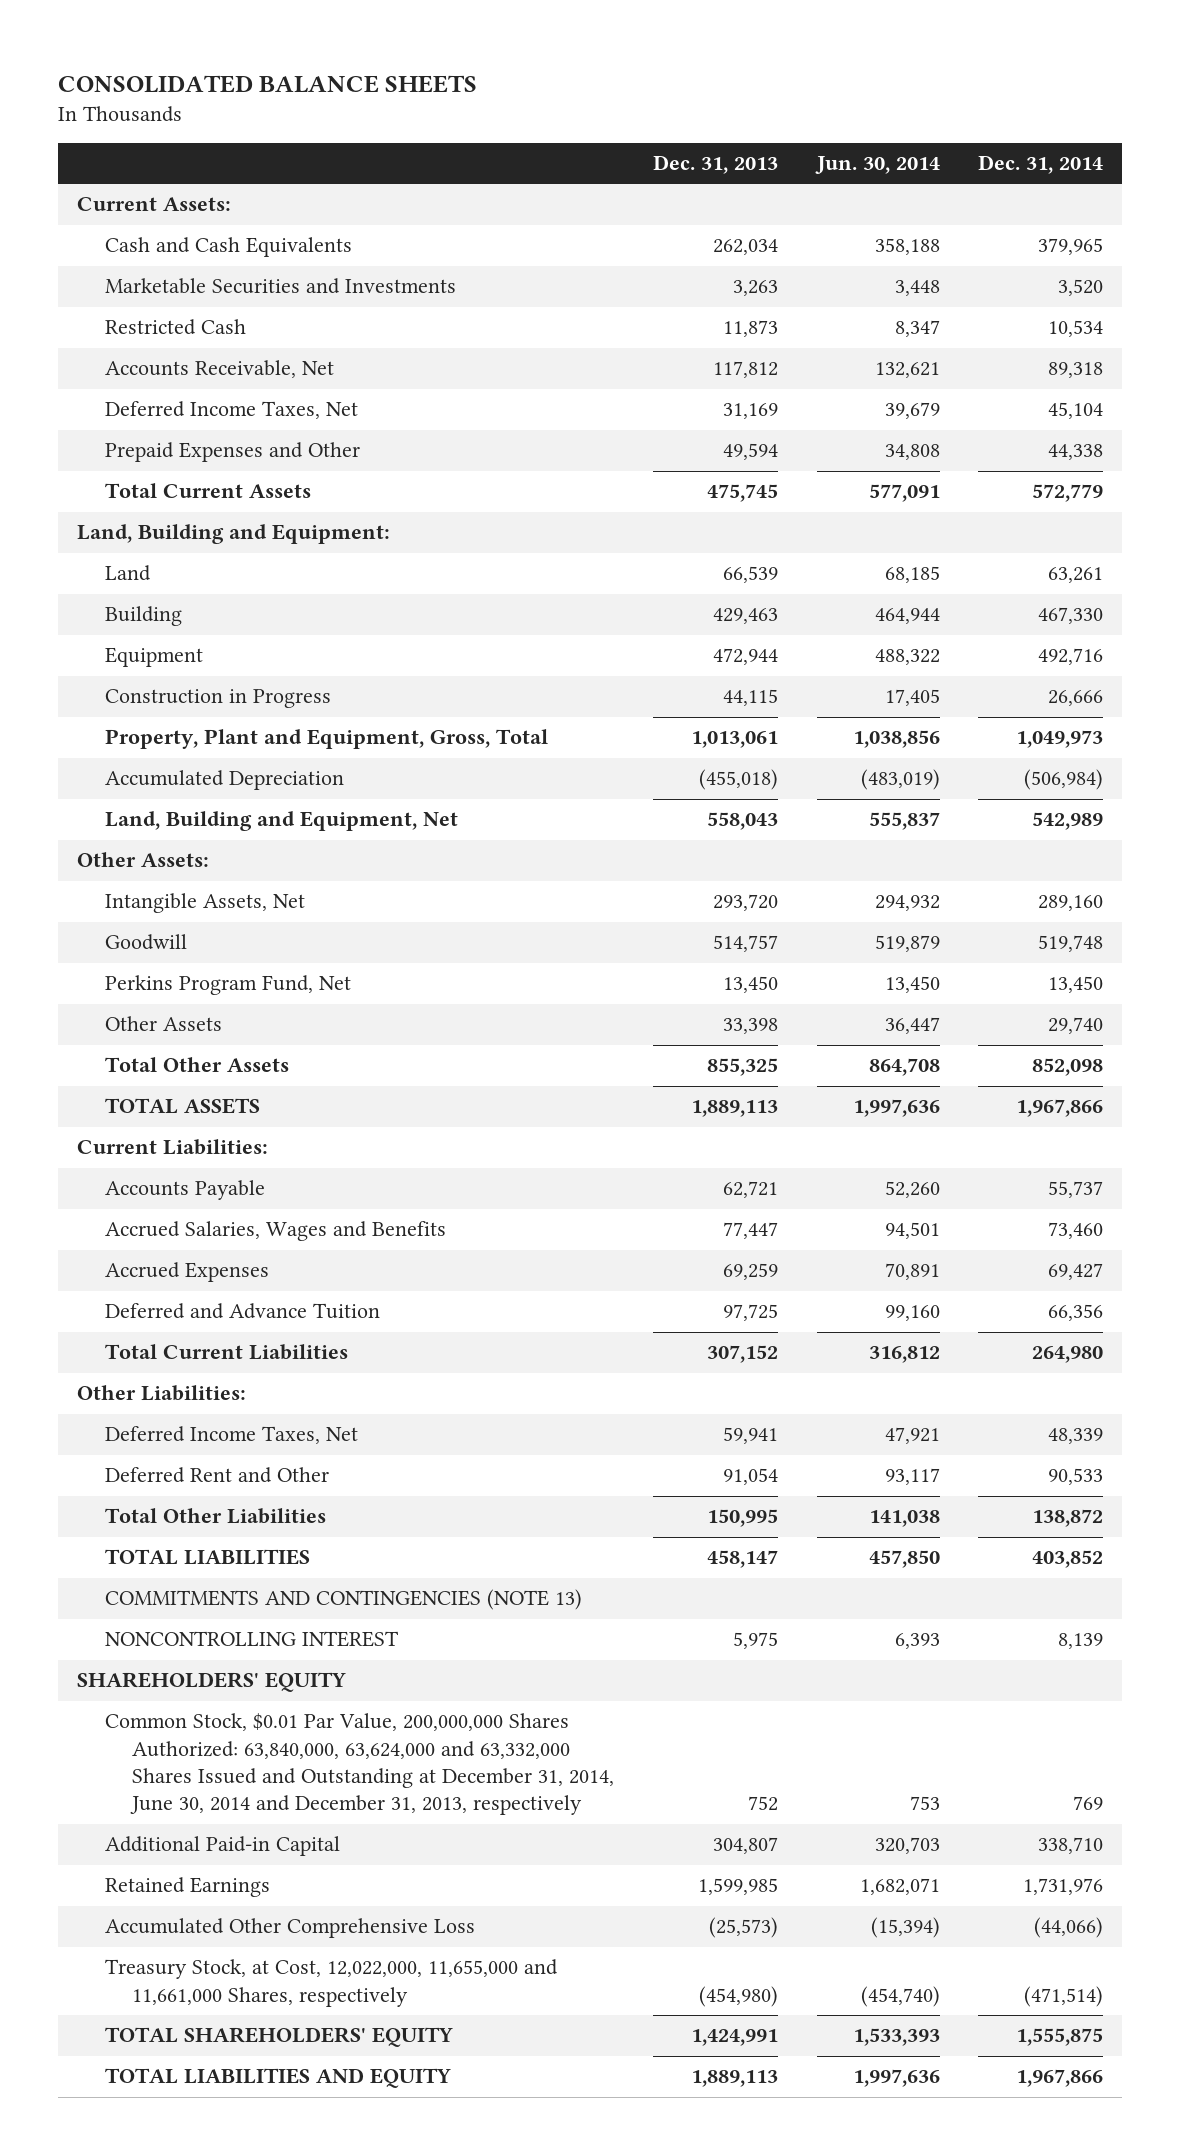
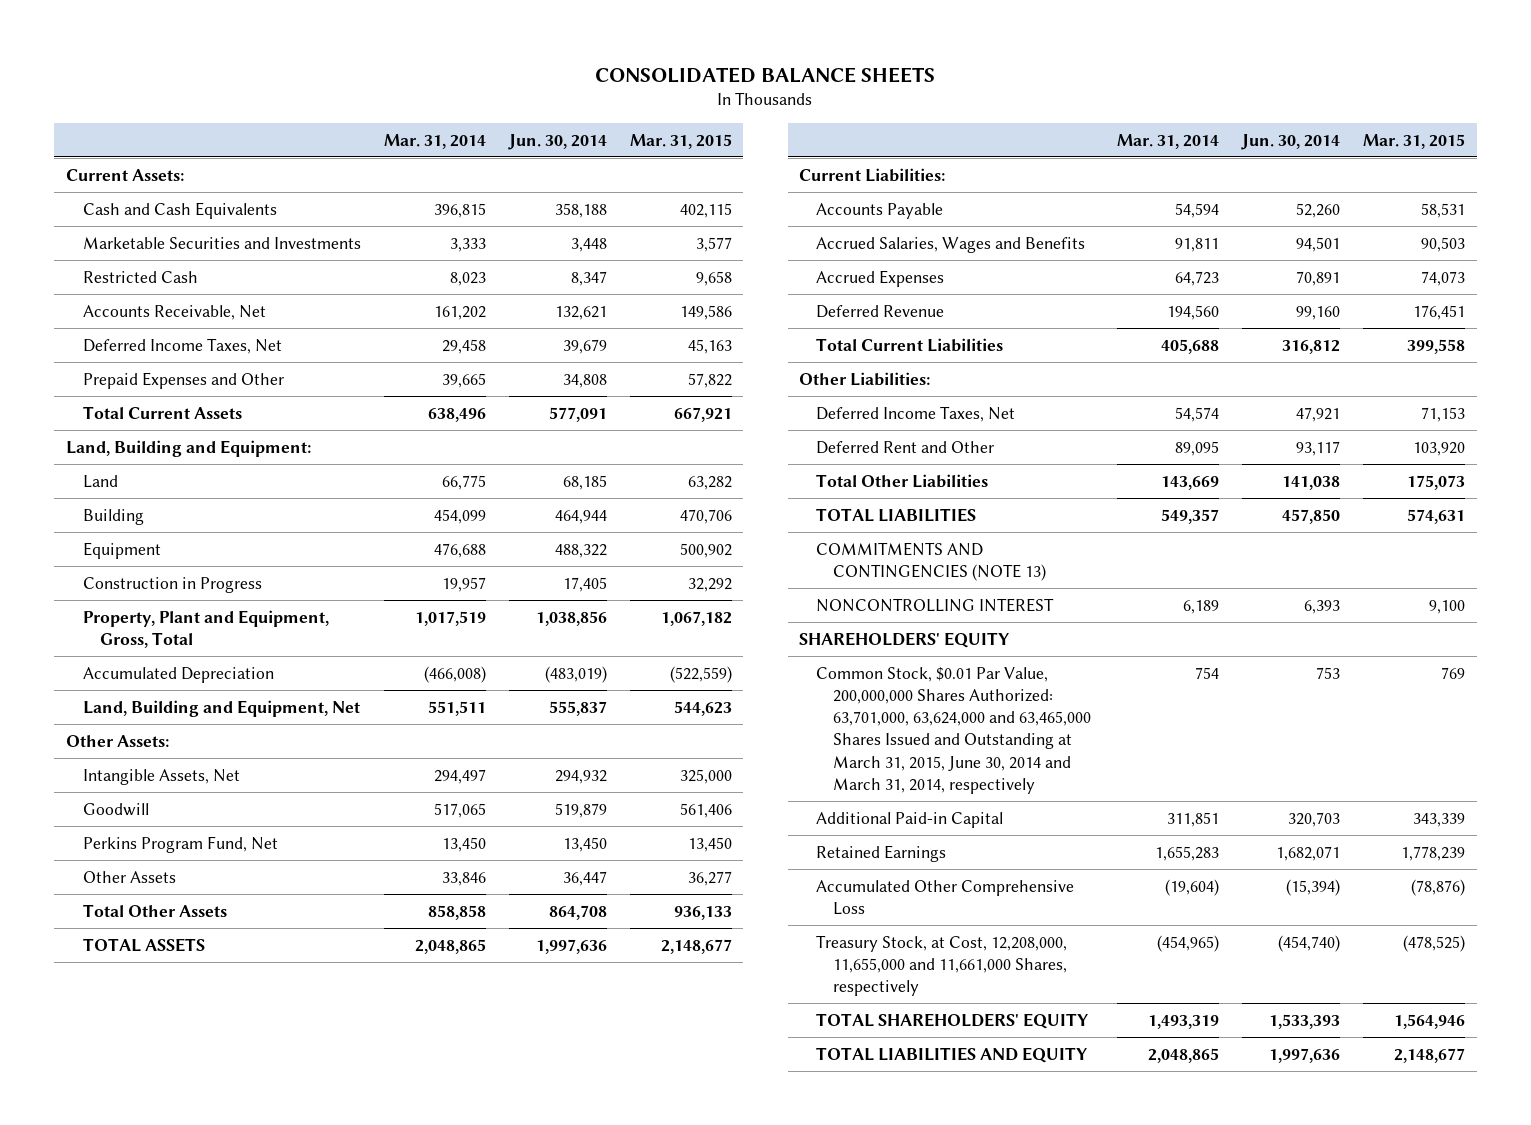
[652,155,778,175] Dec. 31, 2013 -> none
[978,155,1104,175] Dec. 31, 2014 -> none
none -> [383,133,486,149] Mar. 31, 2014
none -> [629,133,732,149] Mar. 31, 2015
[104,1303,380,1320] Deferred and Advance Tuition -> [816,304,945,318] Deferred Revenue
[104,1713,615,1816] Common Stock, $0.01 Par Value, 200,000,000 Shares Authorized: 63,840,000, 63,624,000 and 63,332,000 Shares Issued and Outstanding at December 31, 2014, June 30, 2014 and December 31, 2013, respectively -> [816,666,1092,794] Common Stock, $0.01 Par Value, 200,000,000 Shares Authorized: 63,701,000, 63,624,000 and 63,465,000 Shares Issued and Outstanding at March 31, 2015, June 30, 2014 and March 31, 2014, respectively
[104,1959,558,2007] Treasury Stock, at Cost, 12,022,000, 11,655,000 and 11,661,000 Shares, respectively -> [816,934,1068,997] Treasury Stock, at Cost, 12,208,000, 11,655,000 and 11,661,000 Shares, respectively

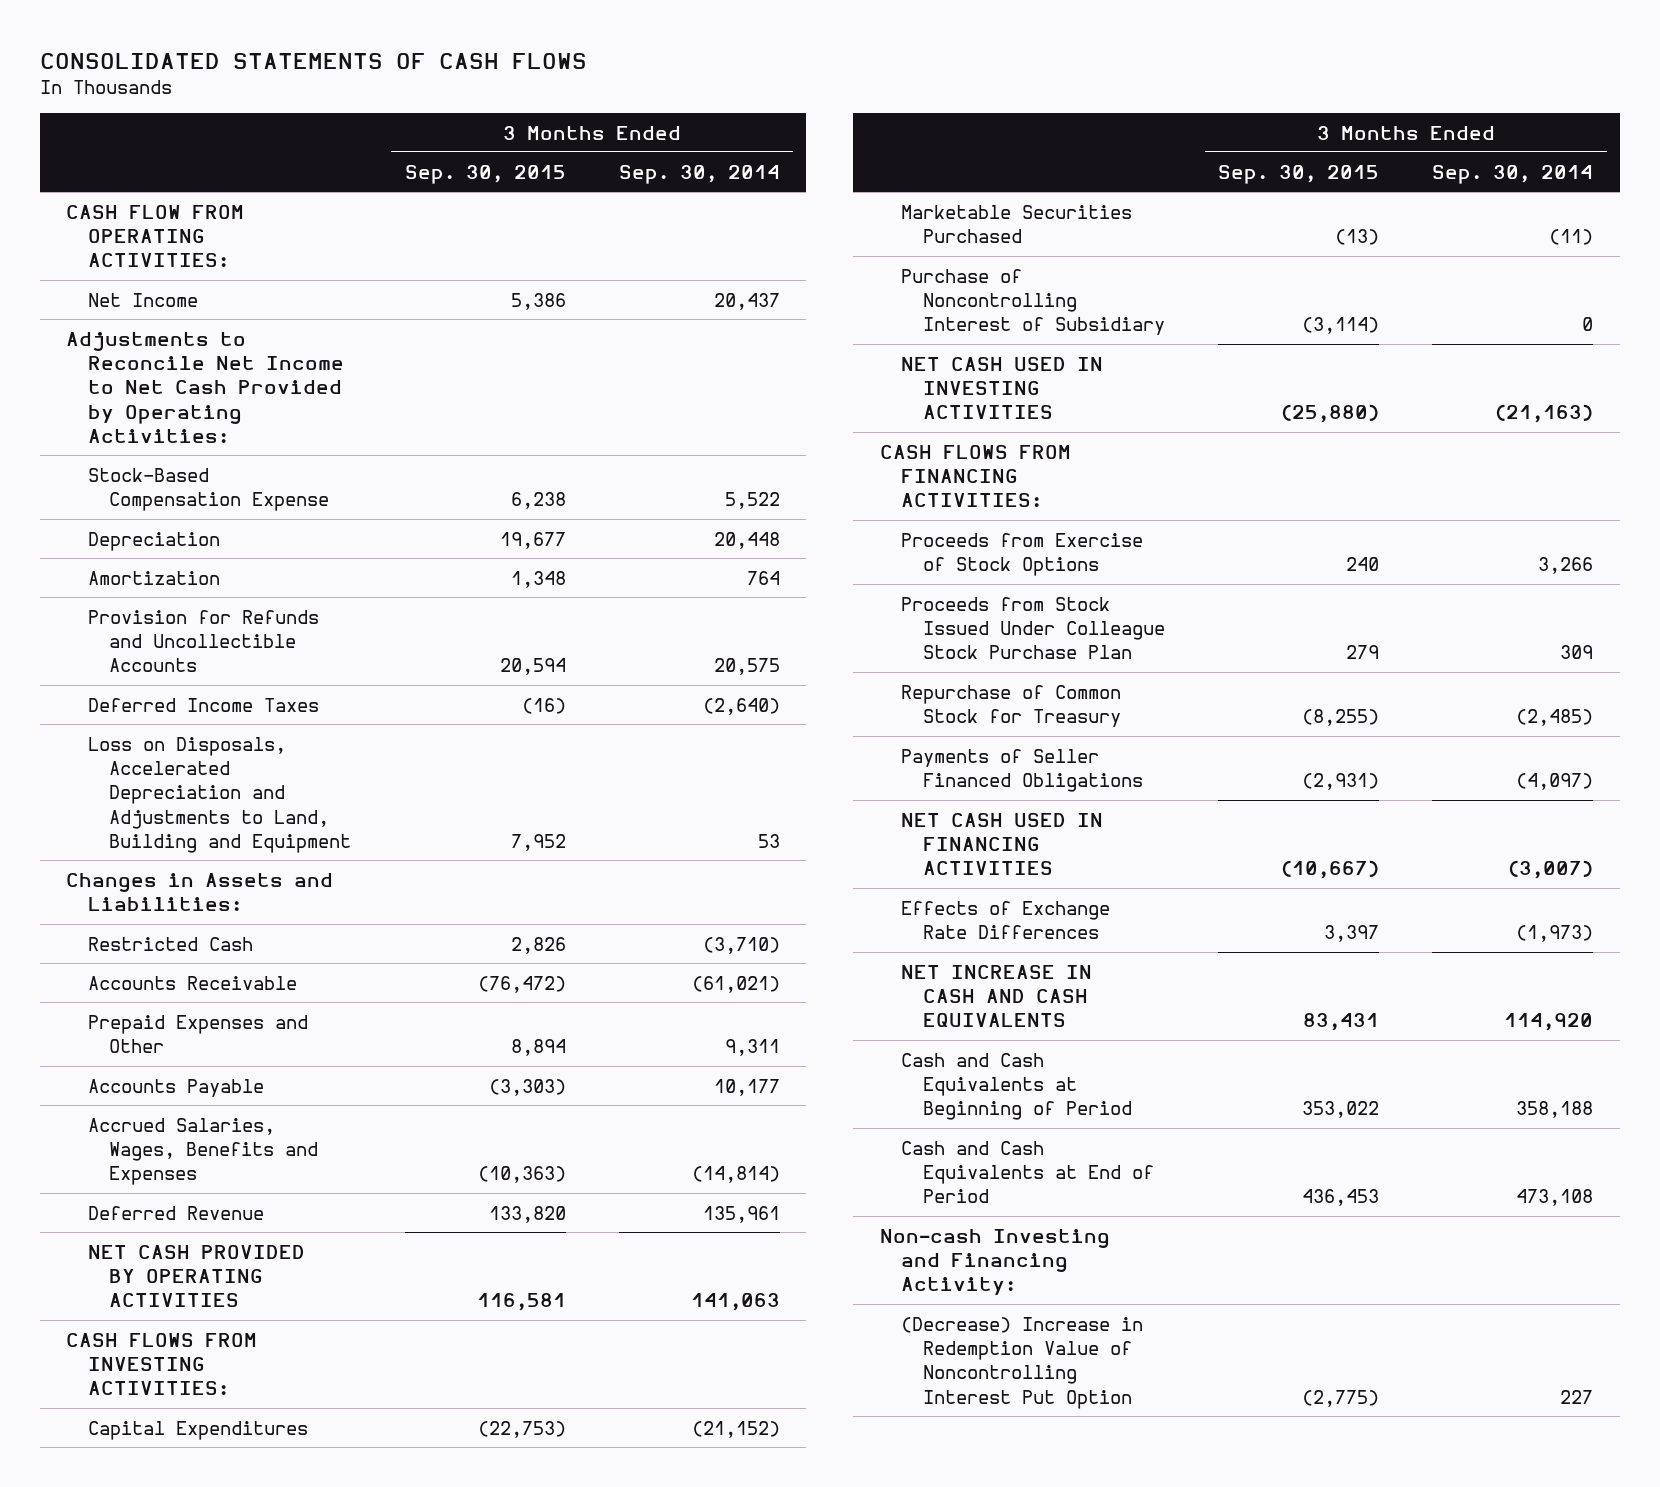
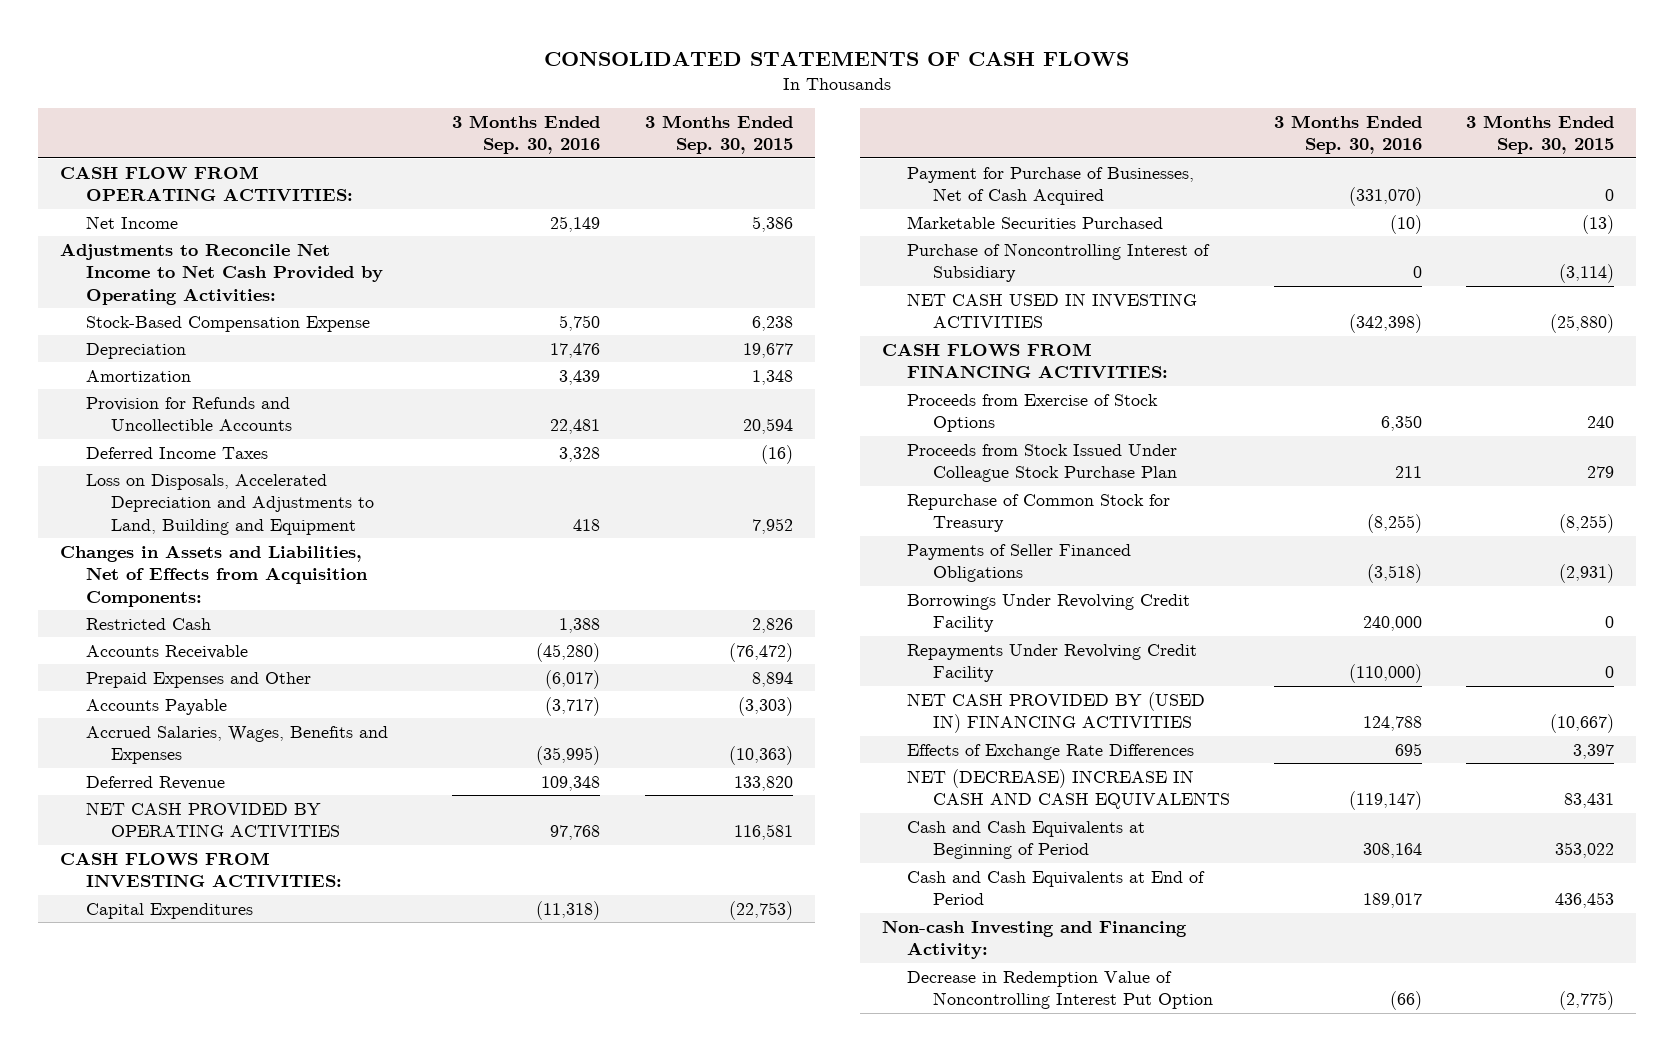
[618,164,780,184] Sep. 30, 2014 -> none
none -> [452,114,601,155] 3 Months Ended Sep. 30, 2016
[66,872,334,912] Changes in Assets and Liabilities: -> [59,544,368,607] Changes in Assets and Liabilities, Net of Effects from Acquisition Components:
none -> [907,166,1195,206] Payment for Purchase of Businesses, Net of Cash Acquired
none -> [907,593,1191,633] Borrowings Under Revolving Credit Facility
none -> [907,643,1198,683] Repayments Under Revolving Credit Facility
[901,812,1104,876] NET CASH USED IN FINANCING ACTIVITIES -> [907,691,1206,734] NET CASH PROVIDED BY (USED IN) FINANCING ACTIVITIES
[901,964,1093,1028] NET INCREASE IN CASH AND CASH EQUIVALENTS -> [907,768,1230,810] NET (DECREASE) INCREASE IN CASH AND CASH EQUIVALENTS
[901,1316,1144,1409] (Decrease) Increase in Redemption Value of Noncontrolling Interest Put Option -> [907,970,1213,1010] Decrease in Redemption Value of Noncontrolling Interest Put Option

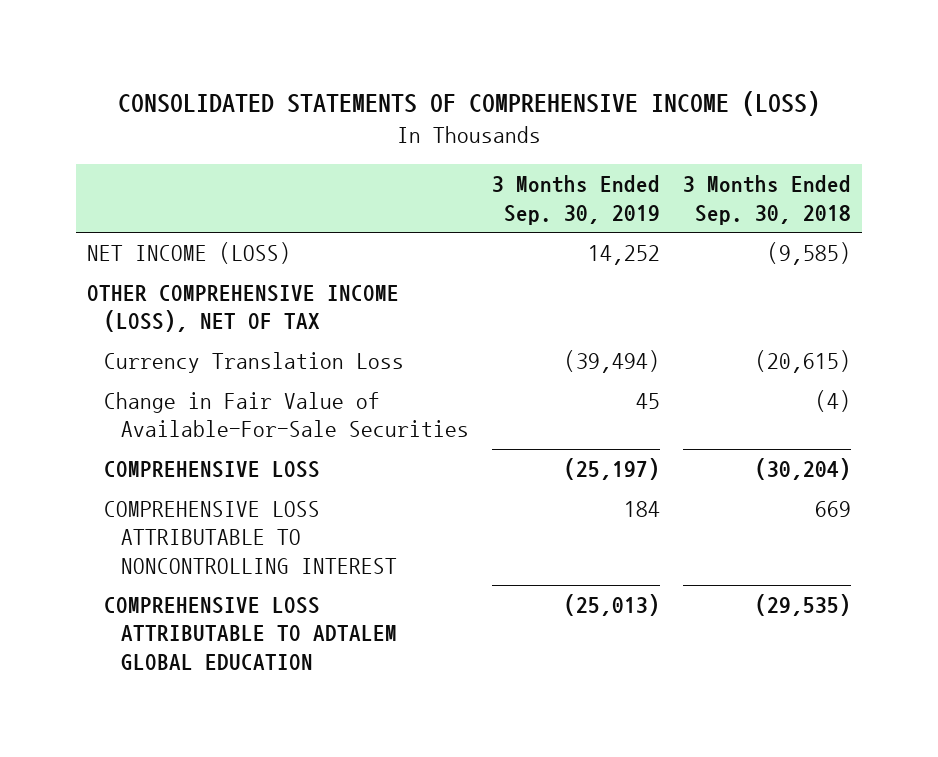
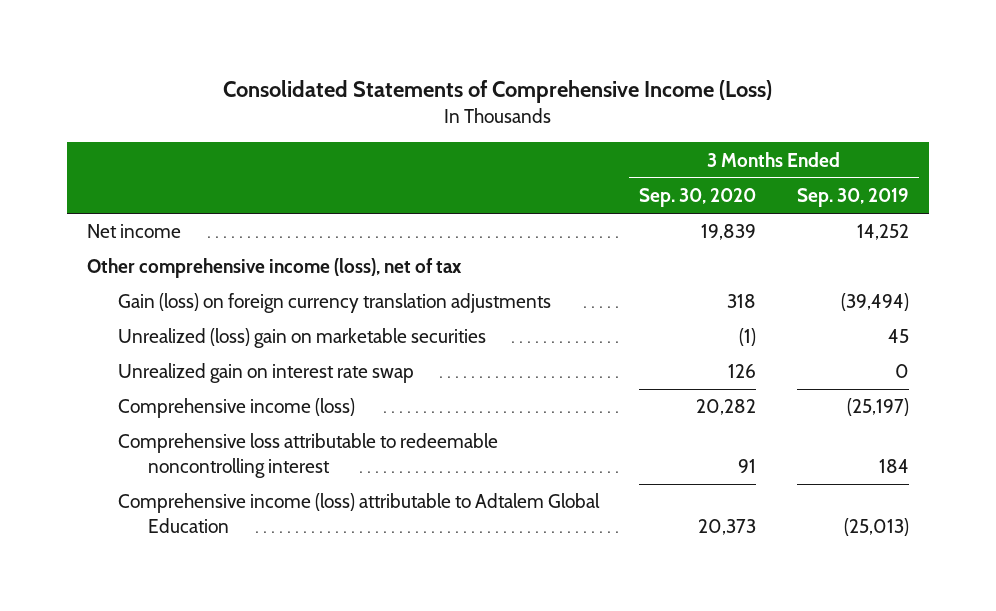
[117,90,820,116] CONSOLIDATED STATEMENTS OF COMPREHENSIVE INCOME (LOSS) -> [223,79,773,103] Consolidated Statements of Comprehensive Income (Loss)
[682,175,851,225] 3 Months Ended Sep. 30, 2018 -> none
none -> [639,188,757,208] Sep. 30, 2020
[87,242,292,265] NET INCOME (LOSS) -> [87,224,182,239] Net income
[87,285,400,333] OTHER COMPREHENSIVE INCOME (LOSS), NET OF TAX -> [87,258,463,279] Other comprehensive income (loss), net of tax
[104,352,405,374] Currency Translation Loss -> [117,293,551,314] Gain (loss) on foreign currency translation adjustments
[104,392,469,438] Change in Fair Value of Available-For-Sale Securities -> [117,328,486,349] Unrealized (loss) gain on marketable securities
none -> [117,363,414,384] Unrealized gain on interest rate swap
[104,461,321,479] COMPREHENSIVE LOSS -> [117,398,355,419] Comprehensive income (loss)
[104,501,397,574] COMPREHENSIVE LOSS ATTRIBUTABLE TO NONCONTROLLING INTEREST -> [117,433,498,478] Comprehensive loss attributable to redeemable noncontrolling interest
[104,597,397,670] COMPREHENSIVE LOSS ATTRIBUTABLE TO ADTALEM GLOBAL EDUCATION -> [117,493,600,533] Comprehensive income (loss) attributable to Adtalem Global Education

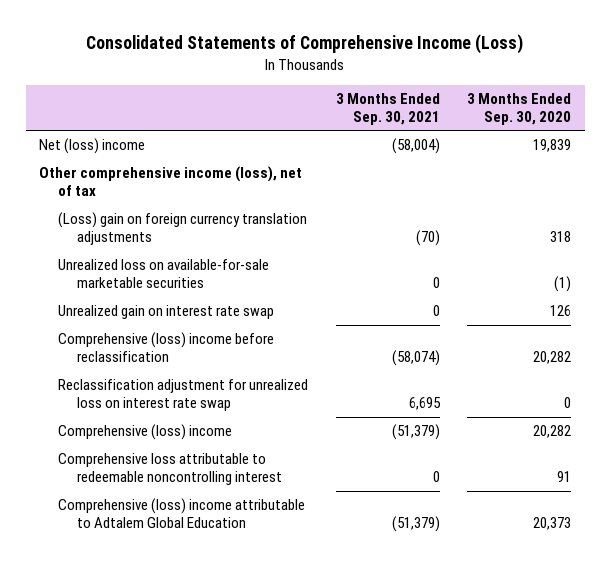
[796,188,909,208] Sep. 30, 2019 -> none
none -> [335,93,440,125] 3 Months Ended Sep. 30, 2021
[87,224,182,239] Net income -> [39,138,146,155] Net (loss) income
[117,293,551,314] Gain (loss) on foreign currency translation adjustments -> [58,212,308,246] (Loss) gain on foreign currency translation adjustments
[117,328,486,349] Unrealized (loss) gain on marketable securities -> [58,259,270,289] Unrealized loss on available-for-sale marketable securities
none -> [58,332,275,363] Comprehensive (loss) income before reclassification
none -> [58,379,309,412] Reclassification adjustment for unrealized loss on interest rate swap
[117,398,355,419] Comprehensive income (loss) -> [58,424,233,441] Comprehensive (loss) income
[117,493,600,533] Comprehensive income (loss) attributable to Adtalem Global Education -> [58,498,306,529] Comprehensive (loss) income attributable to Adtalem Global Education

